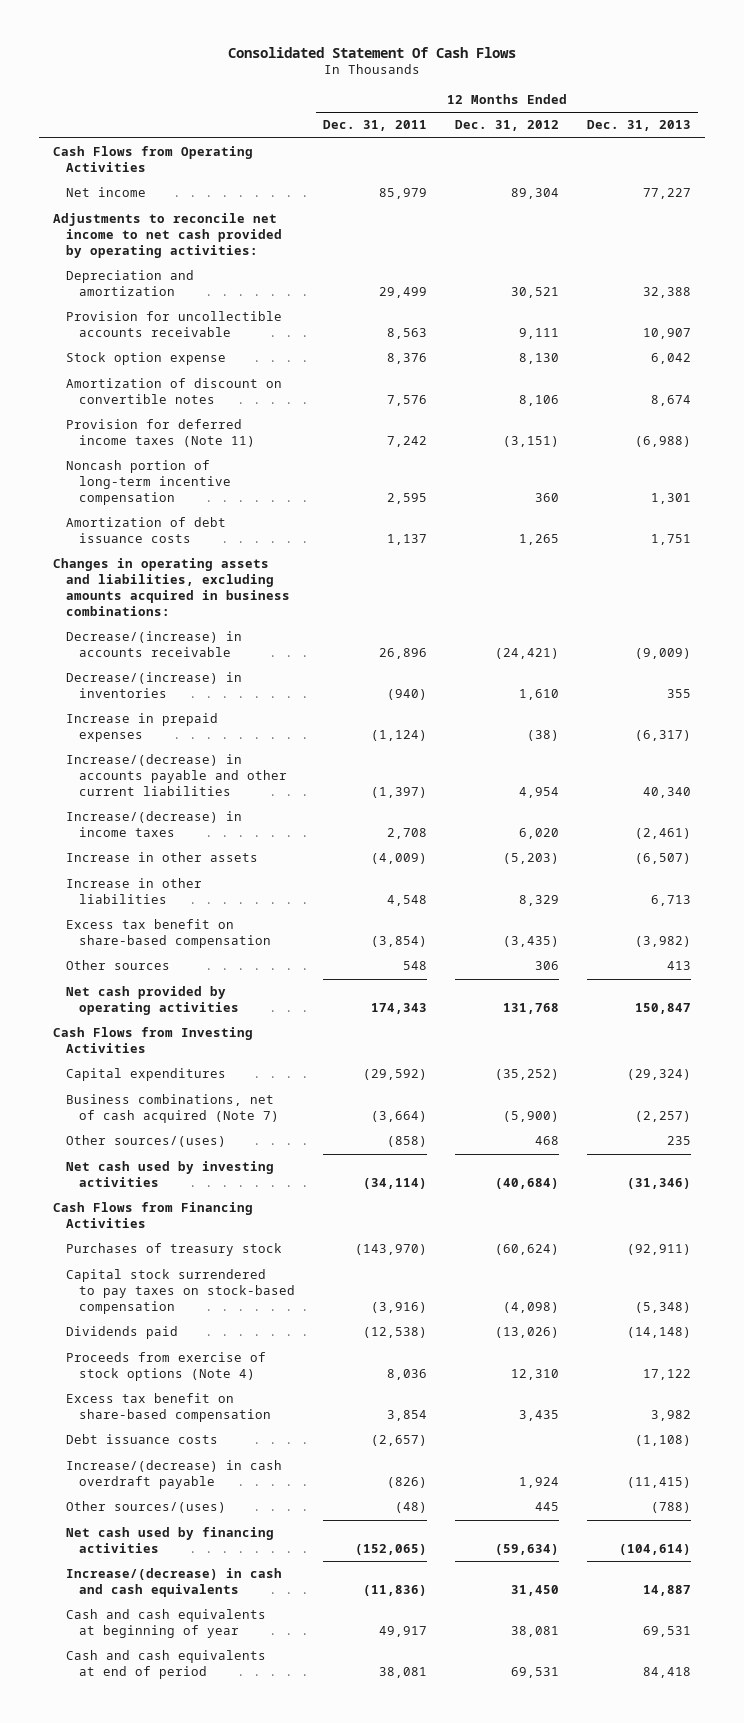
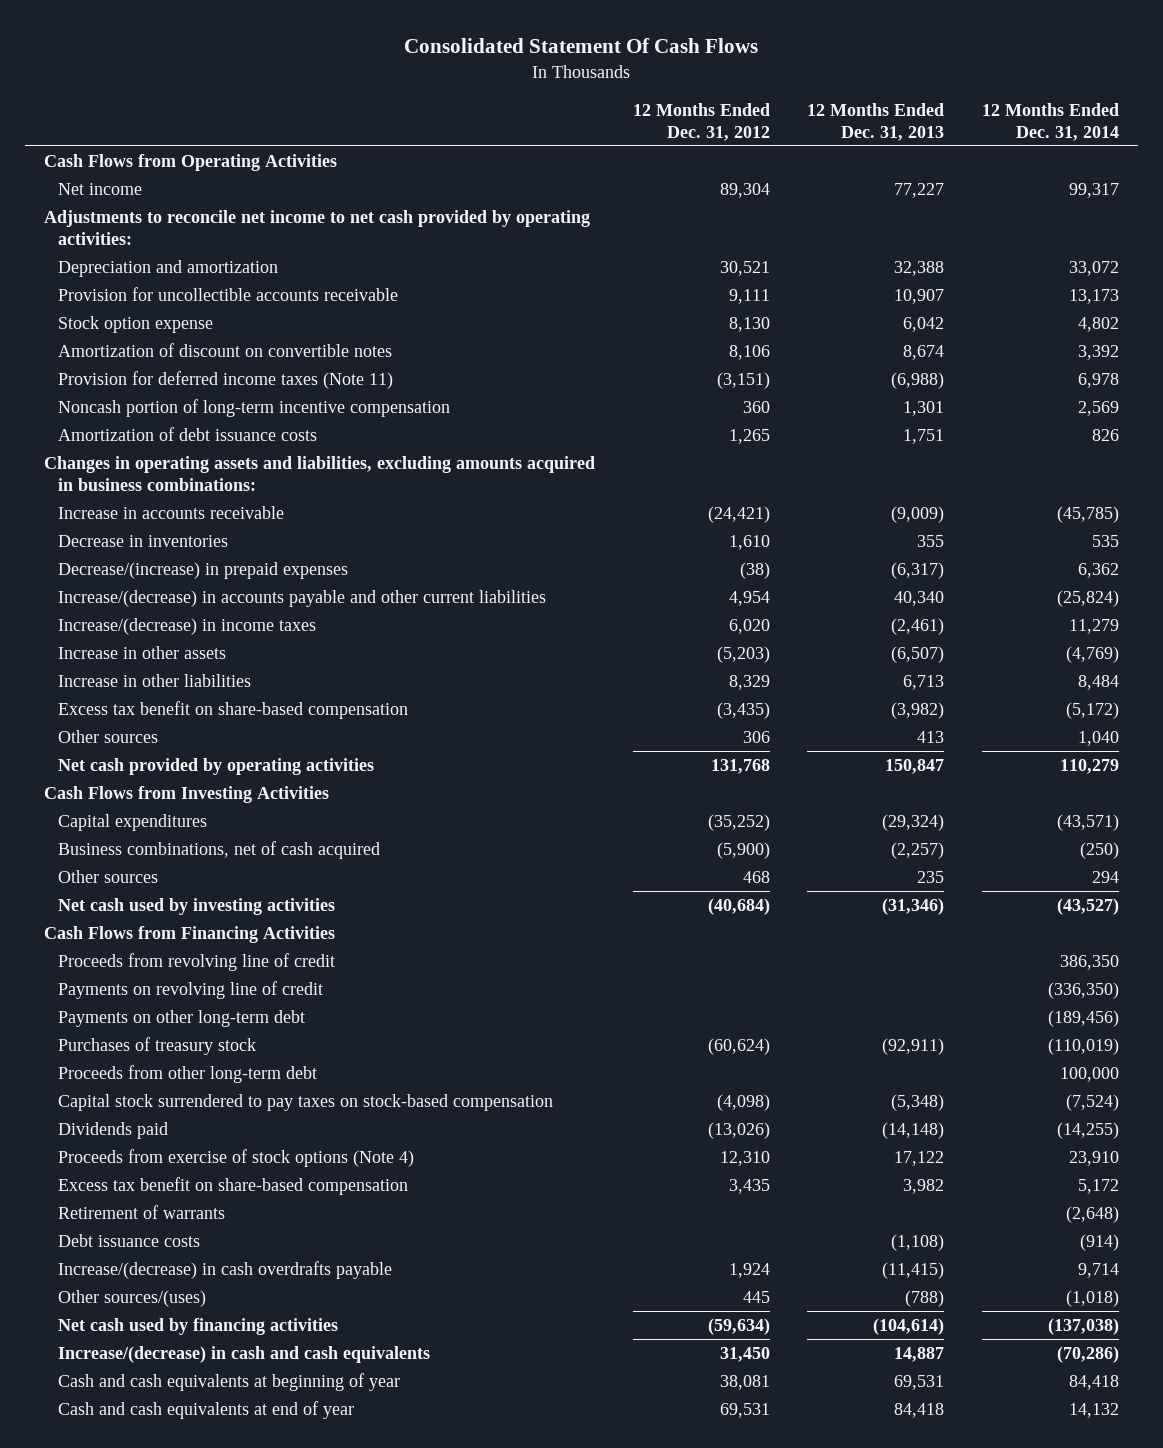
[322,120,427,132] Dec. 31, 2011 -> none
none -> [981,103,1119,141] 12 Months Ended Dec. 31, 2014
[65,631,242,658] Decrease/(increase) in accounts receivable -> [57,505,284,519] Increase in accounts receivable
[65,672,242,699] Decrease/(increase) in inventories -> [57,534,228,547] Decrease in inventories
[65,713,218,743] Increase in prepaid expenses -> [57,561,348,579] Decrease/(increase) in prepaid expenses
[65,1094,279,1124] Business combinations, net of cash acquired (Note 7) -> [57,840,380,859] Business combinations, net of cash acquired
[65,1135,226,1148] Other sources/(uses) -> [57,869,158,883] Other sources
none -> [57,952,335,971] Proceeds from revolving line of credit
none -> [57,980,323,999] Payments on revolving line of credit
none -> [57,1009,305,1027] Payments on other long-term debt
none -> [57,1064,317,1083] Proceeds from other long-term debt
none -> [57,1204,225,1219] Retirement of warrants
[65,1460,282,1490] Increase/(decrease) in cash overdraft payable -> [57,1260,392,1279] Increase/(decrease) in cash overdrafts payable
[65,1650,266,1680] Cash and cash equivalents at end of period -> [57,1400,354,1419] Cash and cash equivalents at end of year

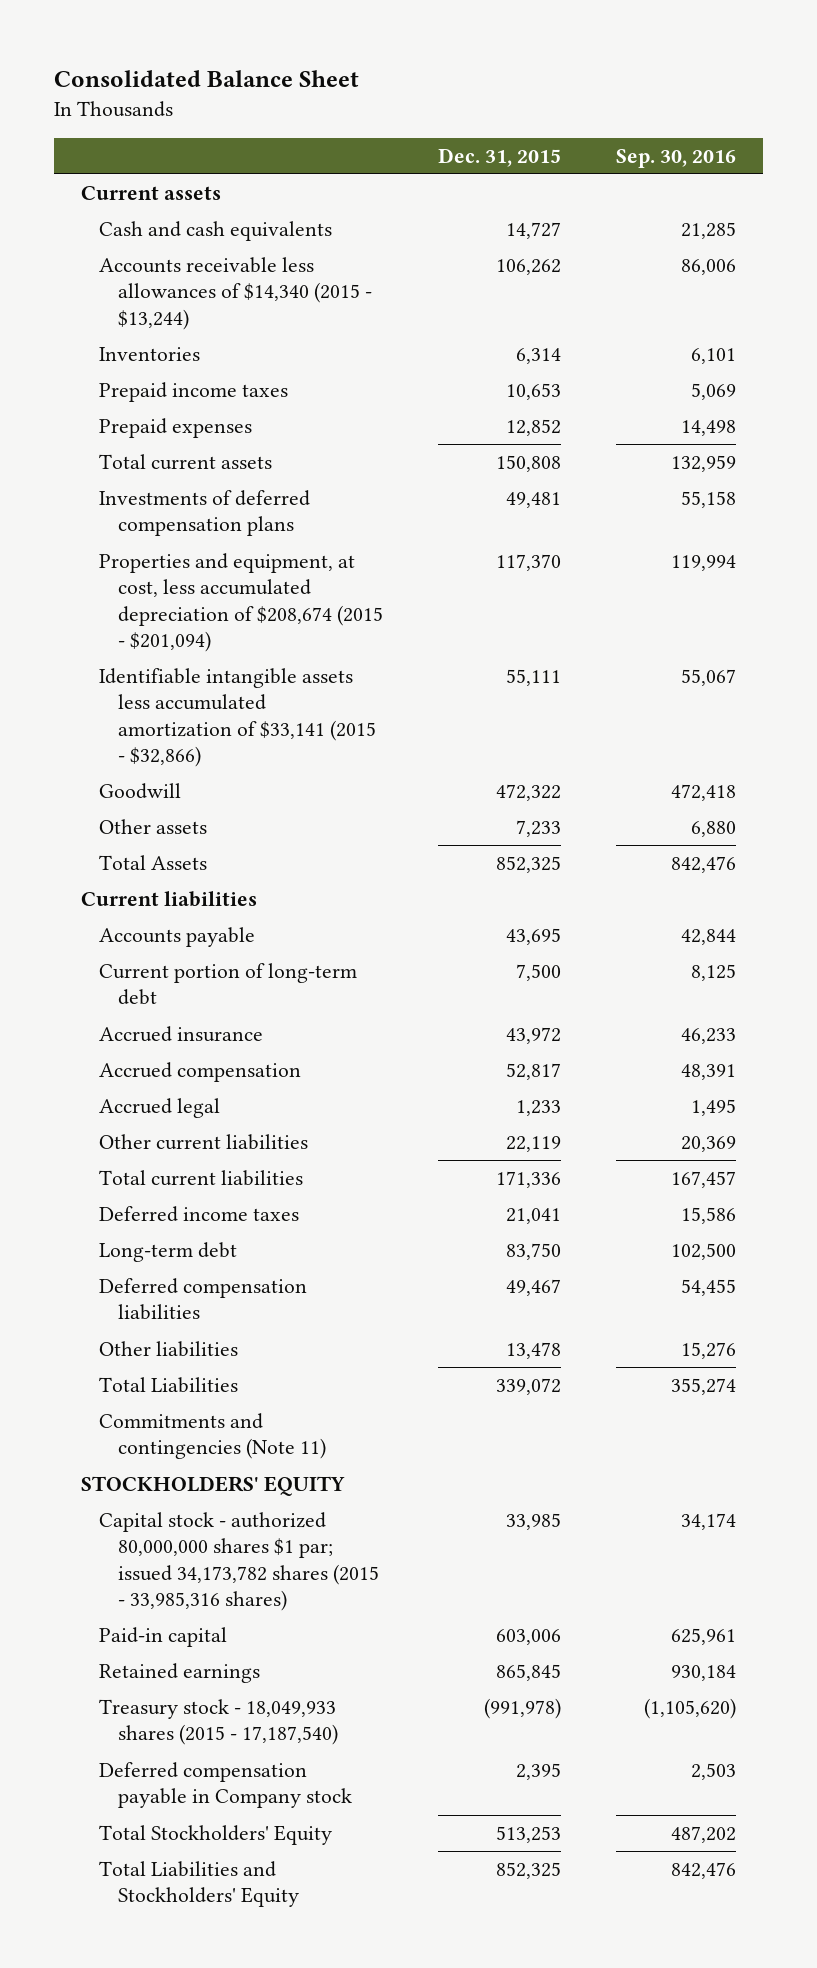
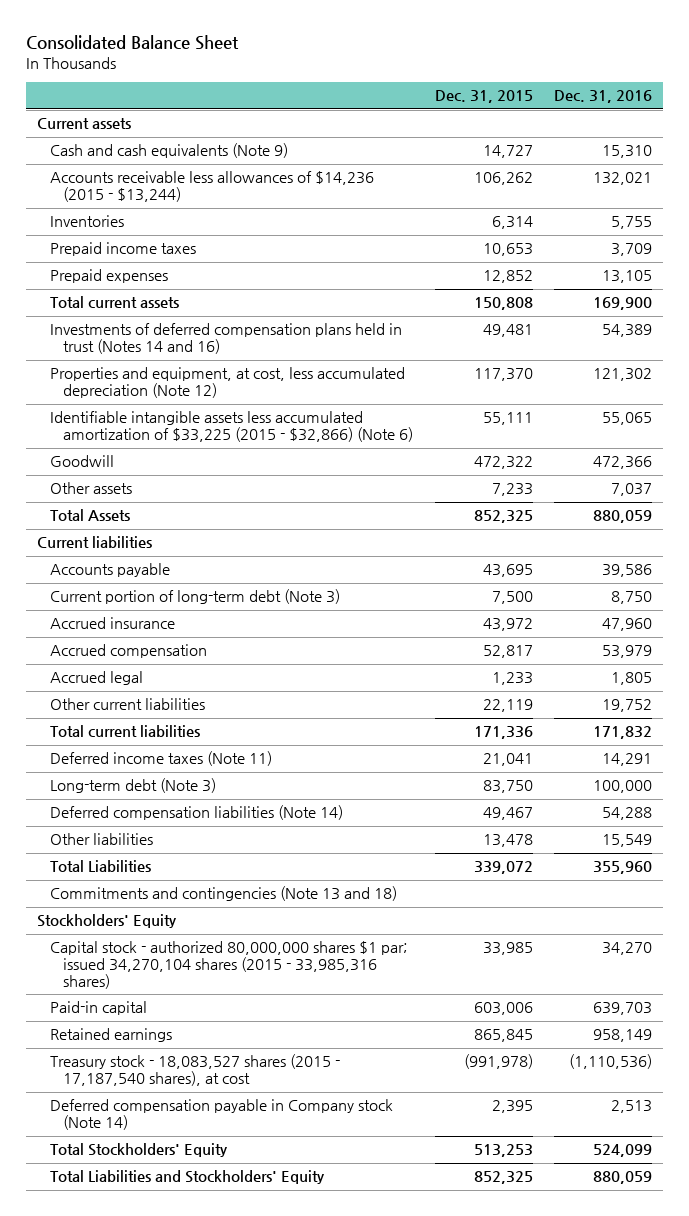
[615,148,736,168] Sep. 30, 2016 -> none
none -> [554,90,653,104] Dec. 31, 2016
[99,221,333,242] Cash and cash equivalents -> [50,143,289,159] Cash and cash equivalents (Note 9)
[99,257,372,330] Accounts receivable less allowances of $14,340 (2015 - $13,244) -> [50,171,375,203] Accounts receivable less allowances of $14,236 (2015 - $13,244)
[99,490,311,537] Investments of deferred compensation plans -> [50,323,403,355] Investments of deferred compensation plans held in trust (Notes 14 and 16)
[99,553,383,653] Properties and equipment, at cost, less accumulated depreciation of $208,674 (2015 - $201,094) -> [50,367,406,399] Properties and equipment, at cost, less accumulated depreciation (Note 12)
[99,668,376,768] Identifiable intangible assets less accumulated amortization of $33,141 (2015 - $32,866) -> [50,411,414,443] Identifiable intangible assets less accumulated amortization of $33,225 (2015 - $32,866) (Note 6)
[99,963,358,1006] Current portion of long-term debt -> [50,589,341,605] Current portion of long-term debt (Note 3)
[99,1206,300,1223] Deferred income taxes -> [50,751,273,767] Deferred income taxes (Note 11)
[99,1242,238,1263] Long-term debt -> [50,778,217,794] Long-term debt (Note 3)
[99,1278,308,1321] Deferred compensation liabilities -> [50,805,344,821] Deferred compensation liabilities (Note 14)
[99,1413,326,1460] Commitments and contingencies (Note 11) -> [50,886,398,902] Commitments and contingencies (Note 13 and 18)
[81,1476,346,1497] STOCKHOLDERS' EQUITY -> [37,914,178,929] Stockholders' Equity
[99,1512,379,1612] Capital stock - authorized 80,000,000 shares $1 par; issued 34,173,782 shares (2015 - 33,985,316 shares) -> [50,941,409,989] Capital stock - authorized 80,000,000 shares $1 par; issued 34,270,104 shares (2015 - 33,985,316 shares)
[99,1699,338,1746] Treasury stock - 18,049,933 shares (2015 - 17,187,540) -> [50,1054,341,1087] Treasury stock - 18,083,527 shares (2015 - 17,187,540 shares), at cost
[99,1762,352,1809] Deferred compensation payable in Company stock -> [50,1099,394,1131] Deferred compensation payable in Company stock (Note 14)

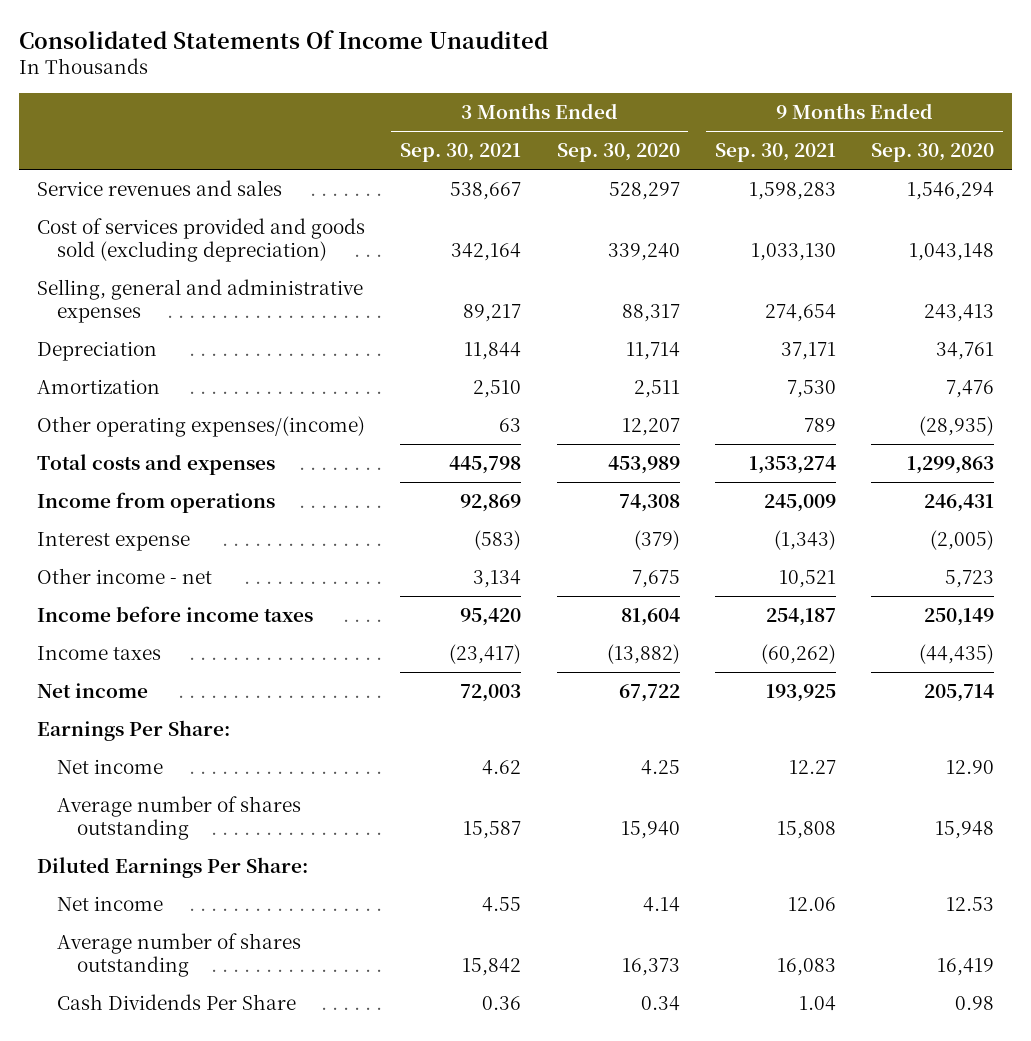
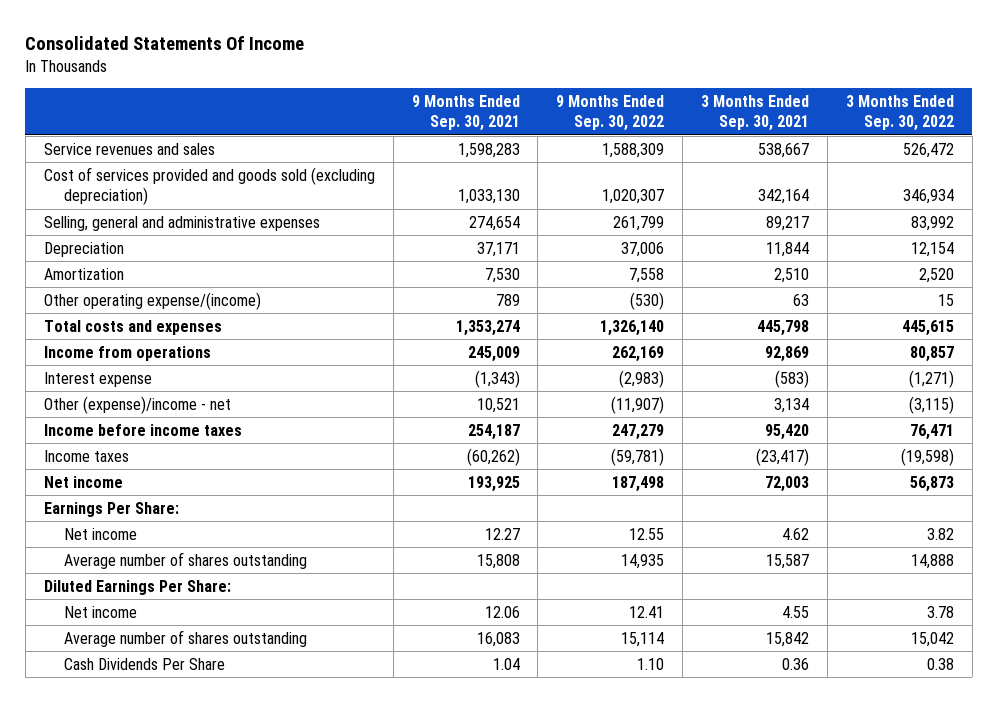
[19,29,549,49] Consolidated Statements Of Income Unaudited -> [25,36,305,51] Consolidated Statements Of Income
[556,143,680,163] Sep. 30, 2020 -> none
[871,143,995,163] Sep. 30, 2020 -> none
none -> [556,94,665,132] 9 Months Ended Sep. 30, 2022
none -> [845,94,954,132] 3 Months Ended Sep. 30, 2022
[36,415,365,437] Other operating expenses/(income) -> [43,291,261,310] Other operating expense/(income)
[36,567,212,584] Other income - net -> [43,395,231,414] Other (expense)/income - net

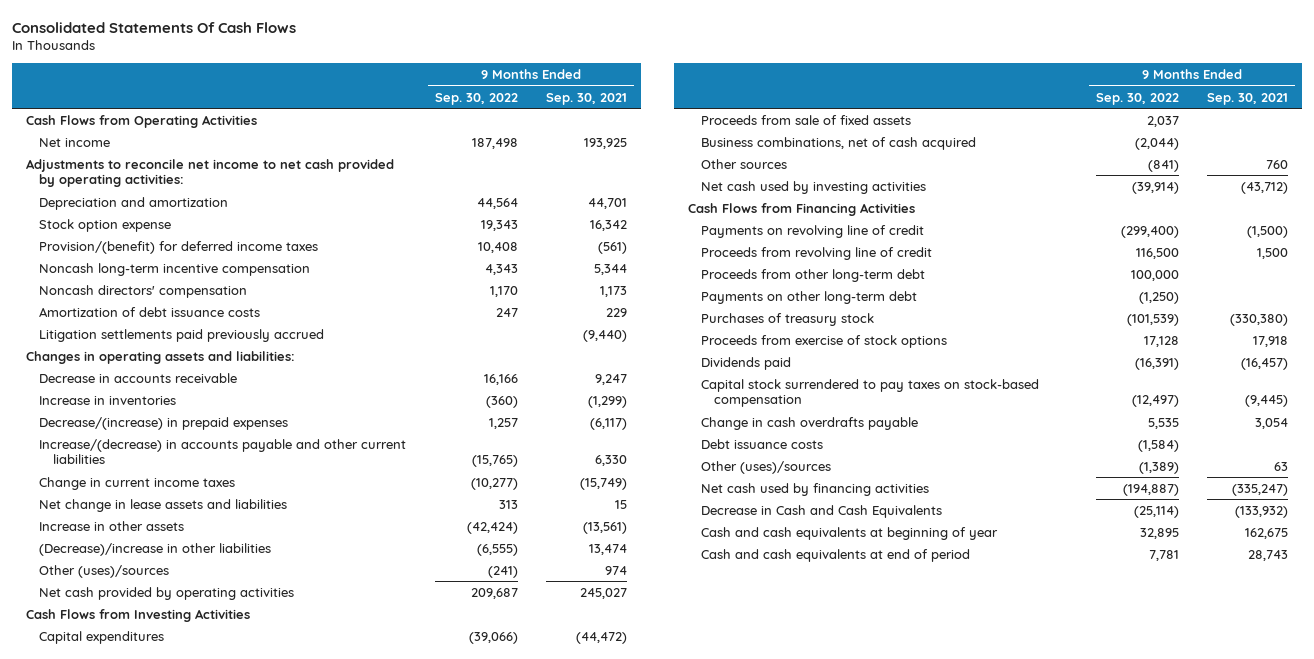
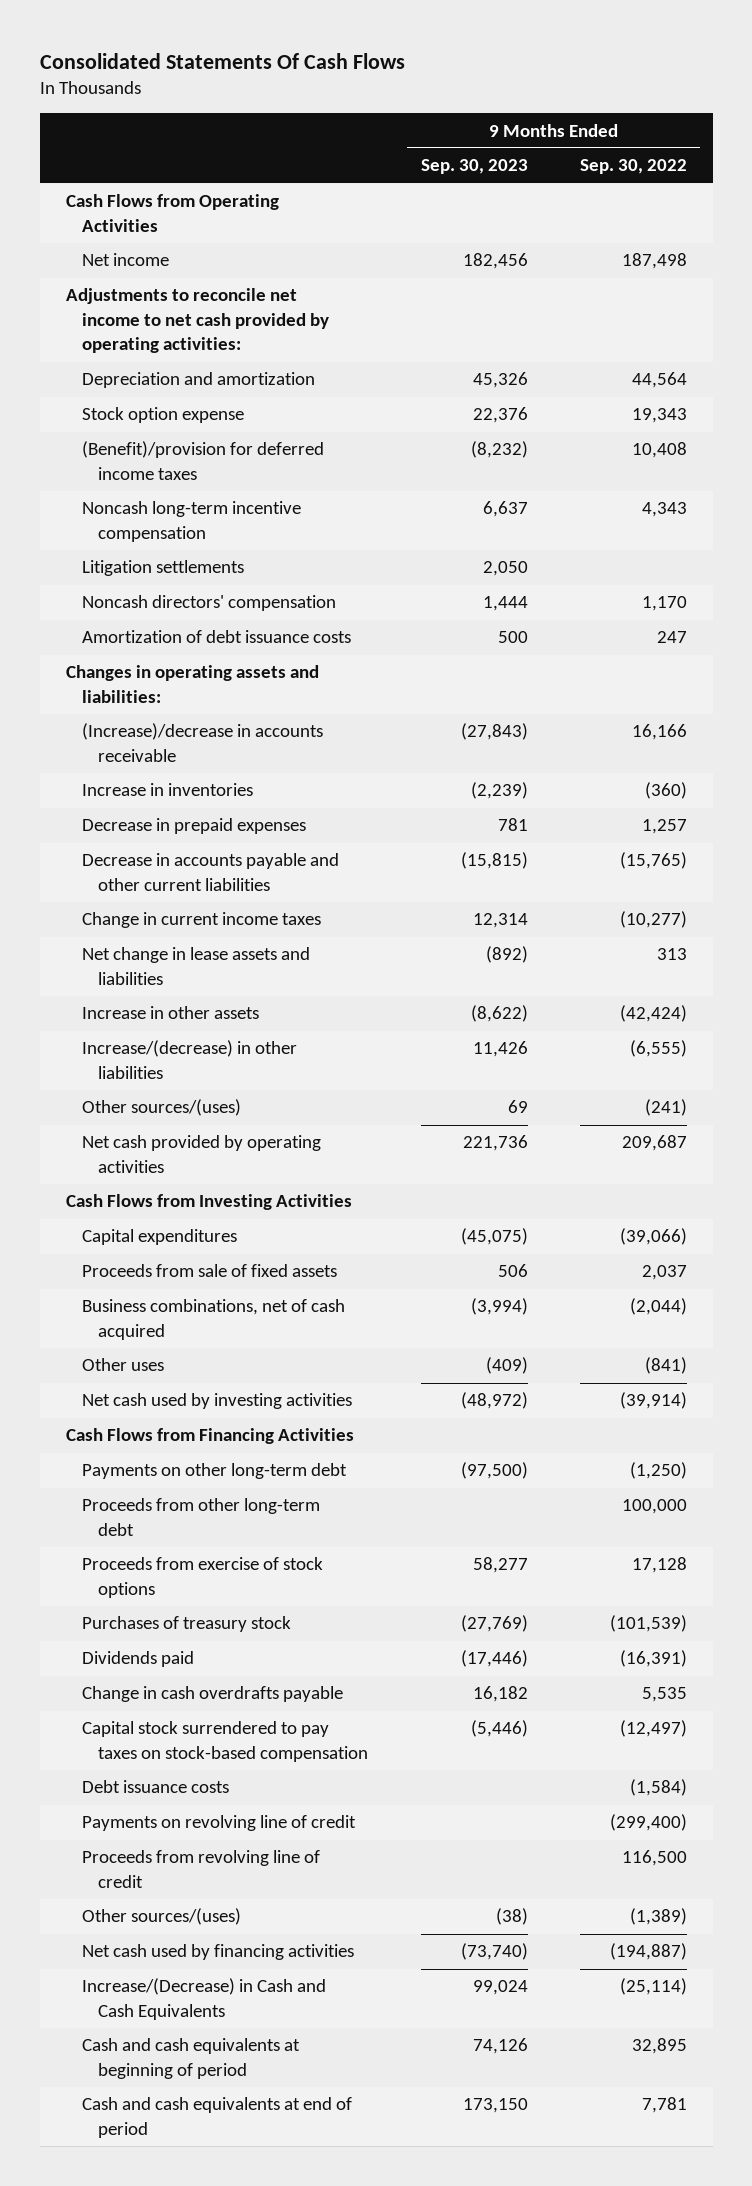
[545,92,627,105] Sep. 30, 2021 -> none
none -> [420,159,528,175] Sep. 30, 2023
[39,240,319,254] Provision/(benefit) for deferred income taxes -> [82,441,325,480] (Benefit)/provision for deferred income taxes
none -> [82,560,245,577] Litigation settlements
[39,328,325,342] Litigation settlements paid previously accrued -> none
[39,372,238,383] Decrease in accounts receivable -> [82,723,324,762] (Increase)/decrease in accounts receivable
[39,416,289,430] Decrease/(increase) in prepaid expenses -> [82,818,307,835] Decrease in prepaid expenses
[39,438,407,464] Increase/(decrease) in accounts payable and other current liabilities -> [82,853,340,891] Decrease in accounts payable and other current liabilities
[39,542,272,556] (Decrease)/increase in other liabilities -> [82,1040,298,1079] Increase/(decrease) in other liabilities
[39,564,170,578] Other (uses)/sources -> [82,1099,242,1117] Other sources/(uses)
[700,158,787,169] Other sources -> [82,1358,165,1372] Other uses
[700,268,925,282] Proceeds from other long-term debt -> [82,1498,321,1536] Proceeds from other long-term debt
[700,312,874,326] Purchases of treasury stock -> [82,1616,292,1633] Purchases of treasury stock
[700,378,1039,407] Capital stock surrendered to pay taxes on stock-based compensation -> [82,1721,369,1762] Capital stock surrendered to pay taxes on stock-based compensation
[700,224,924,238] Payments on revolving line of credit -> [82,1815,357,1832] Payments on revolving line of credit
[700,246,932,260] Proceeds from revolving line of credit -> [82,1850,321,1888] Proceeds from revolving line of credit
[700,460,831,474] Other (uses)/sources -> [82,1908,242,1926] Other sources/(uses)
[700,504,942,518] Decrease in Cash and Cash Equivalents -> [82,1978,327,2020] Increase/(Decrease) in Cash and Cash Equivalents
[700,526,998,540] Cash and cash equivalents at beginning of year -> [82,2038,301,2079] Cash and cash equivalents at beginning of period

